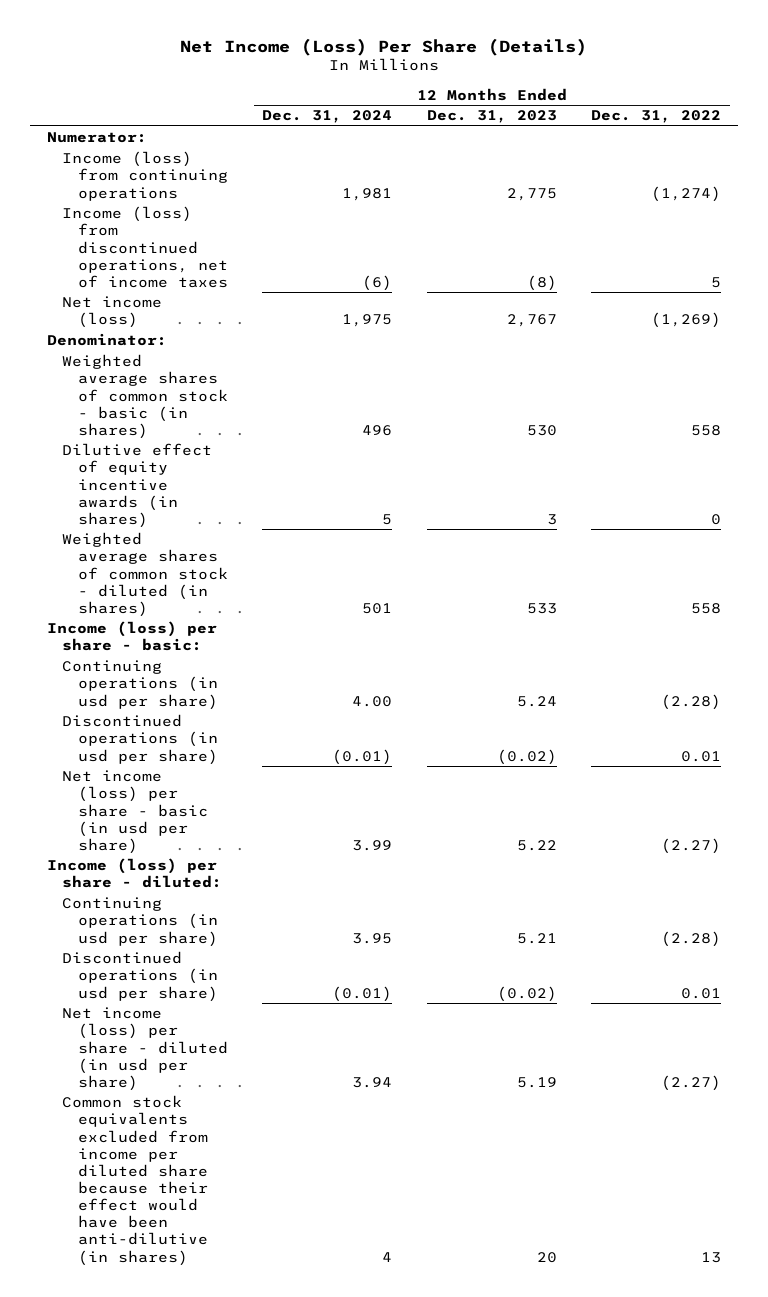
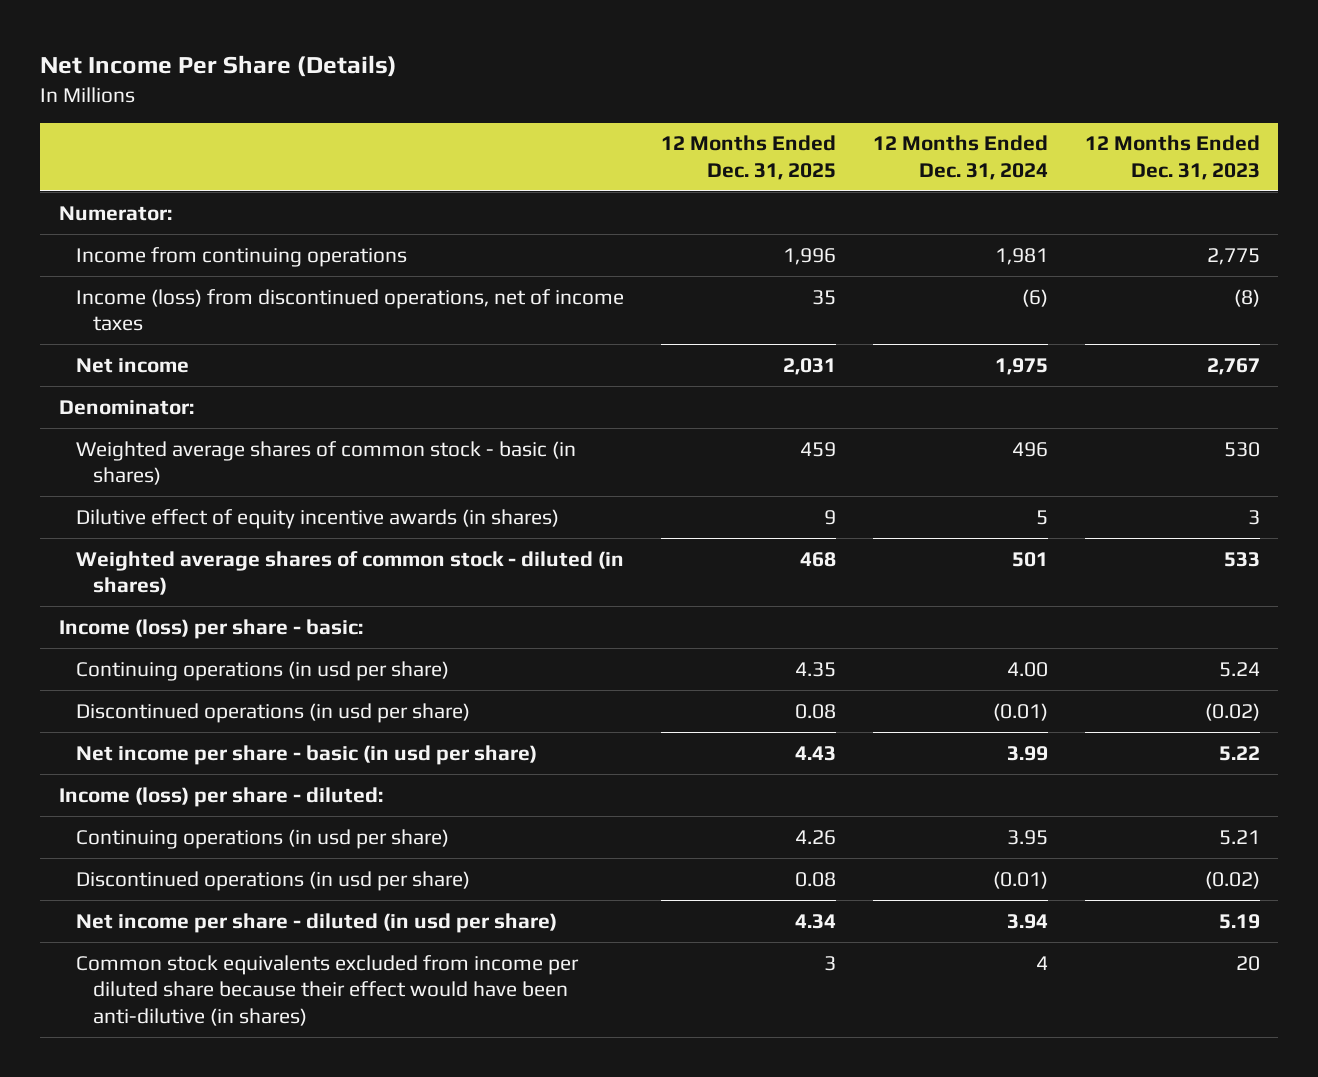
[179,37,587,56] Net Income (Loss) Per Share (Details) -> [40,54,398,77] Net Income Per Share (Details)
[591,110,722,124] Dec. 31, 2022 -> none
none -> [660,135,836,180] 12 Months Ended Dec. 31, 2025
[62,151,229,201] Income (loss) from continuing operations -> [75,246,407,267] Income from continuing operations
[62,296,163,329] Net income (loss) -> [75,357,189,373] Net income
[62,770,209,854] Net income (loss) per share - basic (in usd per share) -> [75,744,537,765] Net income per share - basic (in usd per share)
[62,1007,229,1091] Net income (loss) per share - diluted (in usd per share) -> [75,912,557,933] Net income per share - diluted (in usd per share)

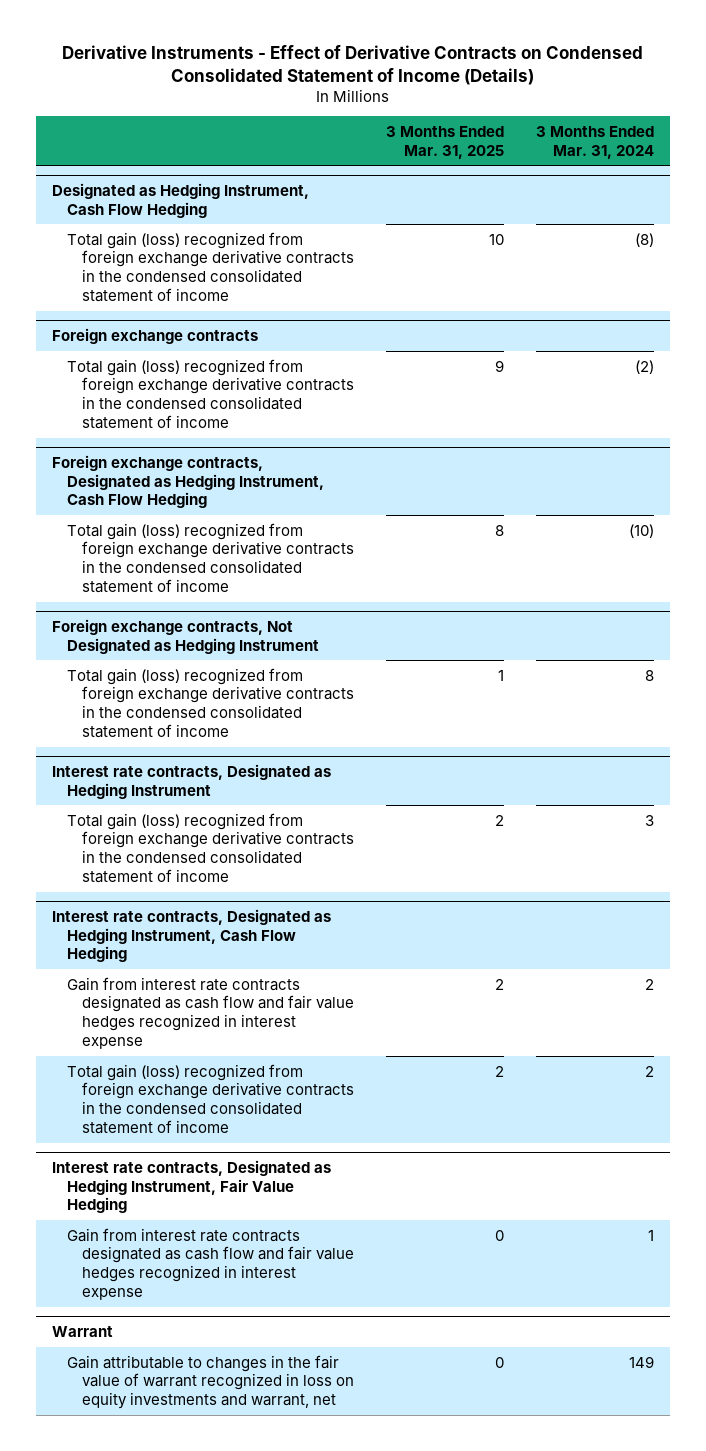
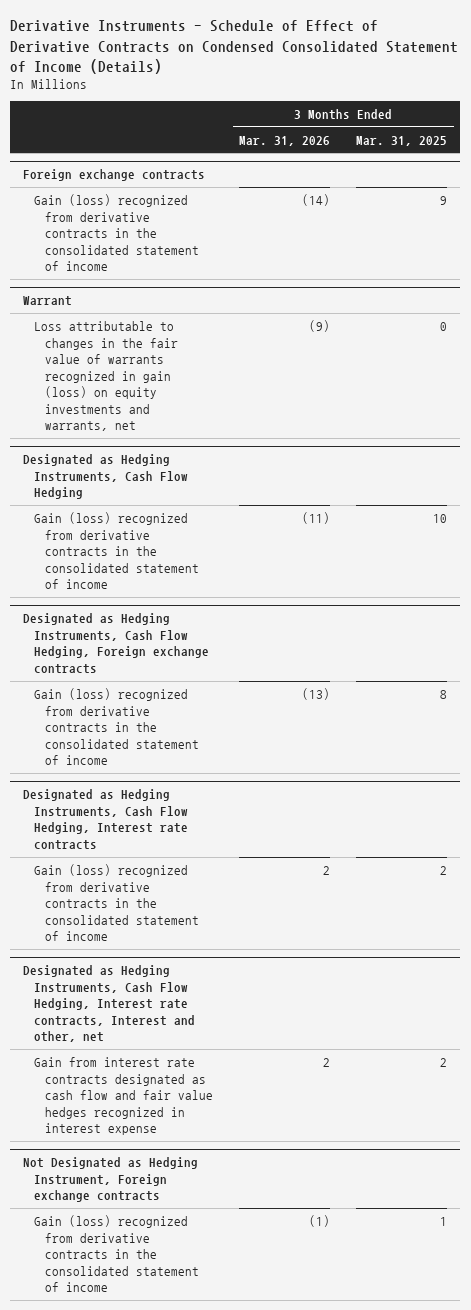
[61,44,643,85] Derivative Instruments - Effect of Derivative Contracts on Condensed Consolidated Statement of Income (Details) -> [10,20,459,74] Derivative Instruments - Schedule of Effect of Derivative Contracts on Condensed Consolidated Statement of Income (Details)
[536,125,655,159] 3 Months Ended Mar. 31, 2024 -> none
none -> [239,135,331,146] Mar. 31, 2026
[51,182,309,218] Designated as Hedging Instrument, Cash Flow Hedging -> none
[66,231,354,302] Total gain (loss) recognized from foreign exchange derivative contracts in the condensed consolidated statement of income -> none
[51,454,324,509] Foreign exchange contracts, Designated as Hedging Instrument, Cash Flow Hedging -> none
[66,522,354,593] Total gain (loss) recognized from foreign exchange derivative contracts in the condensed consolidated statement of income -> none
[51,618,319,654] Foreign exchange contracts, Not Designated as Hedging Instrument -> none
[66,667,354,738] Total gain (loss) recognized from foreign exchange derivative contracts in the condensed consolidated statement of income -> none
[51,763,331,799] Interest rate contracts, Designated as Hedging Instrument -> none
[66,812,354,883] Total gain (loss) recognized from foreign exchange derivative contracts in the condensed consolidated statement of income -> none
[51,908,331,963] Interest rate contracts, Designated as Hedging Instrument, Cash Flow Hedging -> none
[66,976,354,1049] Gain from interest rate contracts designated as cash flow and fair value hedges recognized in interest expense -> none
[66,1063,354,1134] Total gain (loss) recognized from foreign exchange derivative contracts in the condensed consolidated statement of income -> none
[51,1159,331,1214] Interest rate contracts, Designated as Hedging Instrument, Fair Value Hedging -> none
[66,1227,354,1300] Gain from interest rate contracts designated as cash flow and fair value hedges recognized in interest expense -> none
[66,358,354,429] Total gain (loss) recognized from foreign exchange derivative contracts in the condensed consolidated statement of income -> [34,193,200,272] Gain (loss) recognized from derivative contracts in the consolidated statement of income
[66,1354,354,1409] Gain attributable to changes in the fair value of warrant recognized in loss on equity investments and warrant, net -> [34,320,179,432] Loss attributable to changes in the fair value of warrants recognized in gain (loss) on equity investments and warrants, net
none -> [23,454,189,500] Designated as Hedging Instruments, Cash Flow Hedging
none -> [34,511,200,590] Gain (loss) recognized from derivative contracts in the consolidated statement of income
none -> [23,613,210,674] Designated as Hedging Instruments, Cash Flow Hedging, Foreign exchange contracts
none -> [34,687,200,766] Gain (loss) recognized from derivative contracts in the consolidated statement of income
none -> [23,789,189,850] Designated as Hedging Instruments, Cash Flow Hedging, Interest rate contracts
none -> [34,863,200,942] Gain (loss) recognized from derivative contracts in the consolidated statement of income
none -> [23,965,196,1043] Designated as Hedging Instruments, Cash Flow Hedging, Interest rate contracts, Interest and other, net
none -> [34,1056,214,1136] Gain from interest rate contracts designated as cash flow and fair value hedges recognized in interest expense
none -> [23,1157,199,1203] Not Designated as Hedging Instrument, Foreign exchange contracts
none -> [34,1214,200,1293] Gain (loss) recognized from derivative contracts in the consolidated statement of income

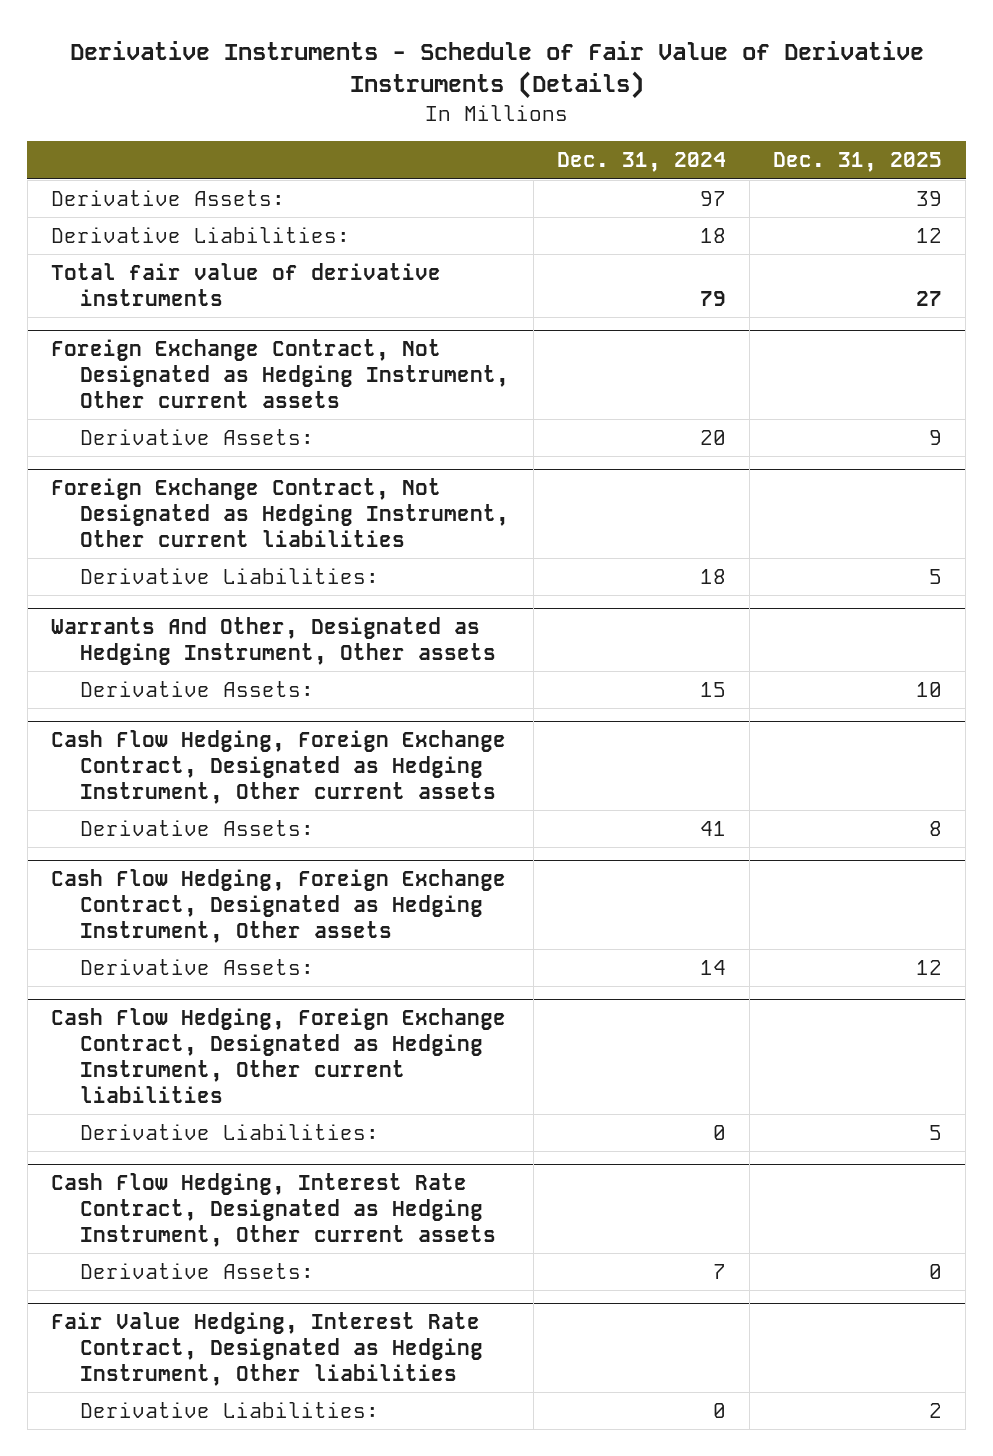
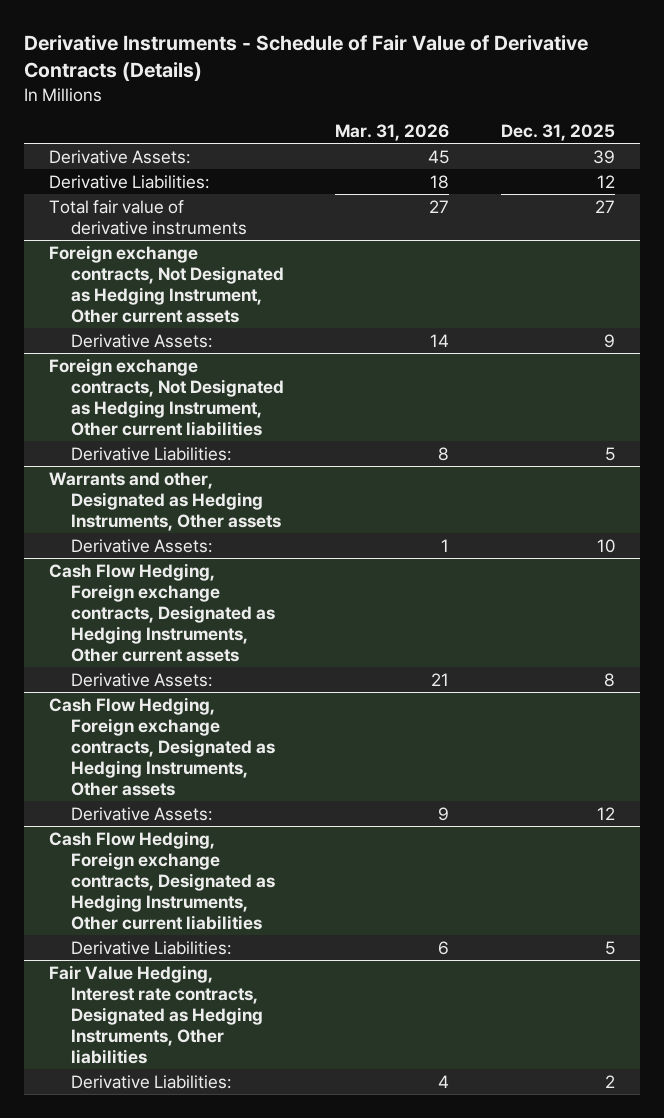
[69,40,924,100] Derivative Instruments - Schedule of Fair Value of Derivative Instruments (Details) -> [23,35,588,82] Derivative Instruments - Schedule of Fair Value of Derivative Contracts (Details)
[556,152,726,173] Dec. 31, 2024 -> none
none -> [335,123,450,141] Mar. 31, 2026
[51,338,510,408] Foreign Exchange Contract, Not Designated as Hedging Instrument, Other current assets -> [49,244,285,323] Foreign exchange contracts, Not Designated as Hedging Instrument, Other current assets
[51,477,510,547] Foreign Exchange Contract, Not Designated as Hedging Instrument, Other current liabilities -> [49,357,285,436] Foreign exchange contracts, Not Designated as Hedging Instrument, Other current liabilities
[51,616,497,665] Warrants And Other, Designated as Hedging Instrument, Other assets -> [49,471,282,531] Warrants and other, Designated as Hedging Instruments, Other assets
[51,729,507,804] Cash Flow Hedging, Foreign Exchange Contract, Designated as Hedging Instrument, Other current assets -> [49,562,276,662] Cash Flow Hedging, Foreign exchange contracts, Designated as Hedging Instruments, Other current assets
[51,868,507,943] Cash Flow Hedging, Foreign Exchange Contract, Designated as Hedging Instrument, Other assets -> [49,696,276,796] Cash Flow Hedging, Foreign exchange contracts, Designated as Hedging Instruments, Other assets
[51,1007,507,1103] Cash Flow Hedging, Foreign Exchange Contract, Designated as Hedging Instrument, Other current liabilities -> [49,830,276,930] Cash Flow Hedging, Foreign exchange contracts, Designated as Hedging Instruments, Other current liabilities
[51,1172,497,1247] Cash Flow Hedging, Interest Rate Contract, Designated as Hedging Instrument, Other current assets -> none
[80,1262,315,1279] Derivative Assets: -> none
[51,1311,484,1386] Fair Value Hedging, Interest Rate Contract, Designated as Hedging Instrument, Other liabilities -> [49,964,264,1064] Fair Value Hedging, Interest rate contracts, Designated as Hedging Instruments, Other liabilities

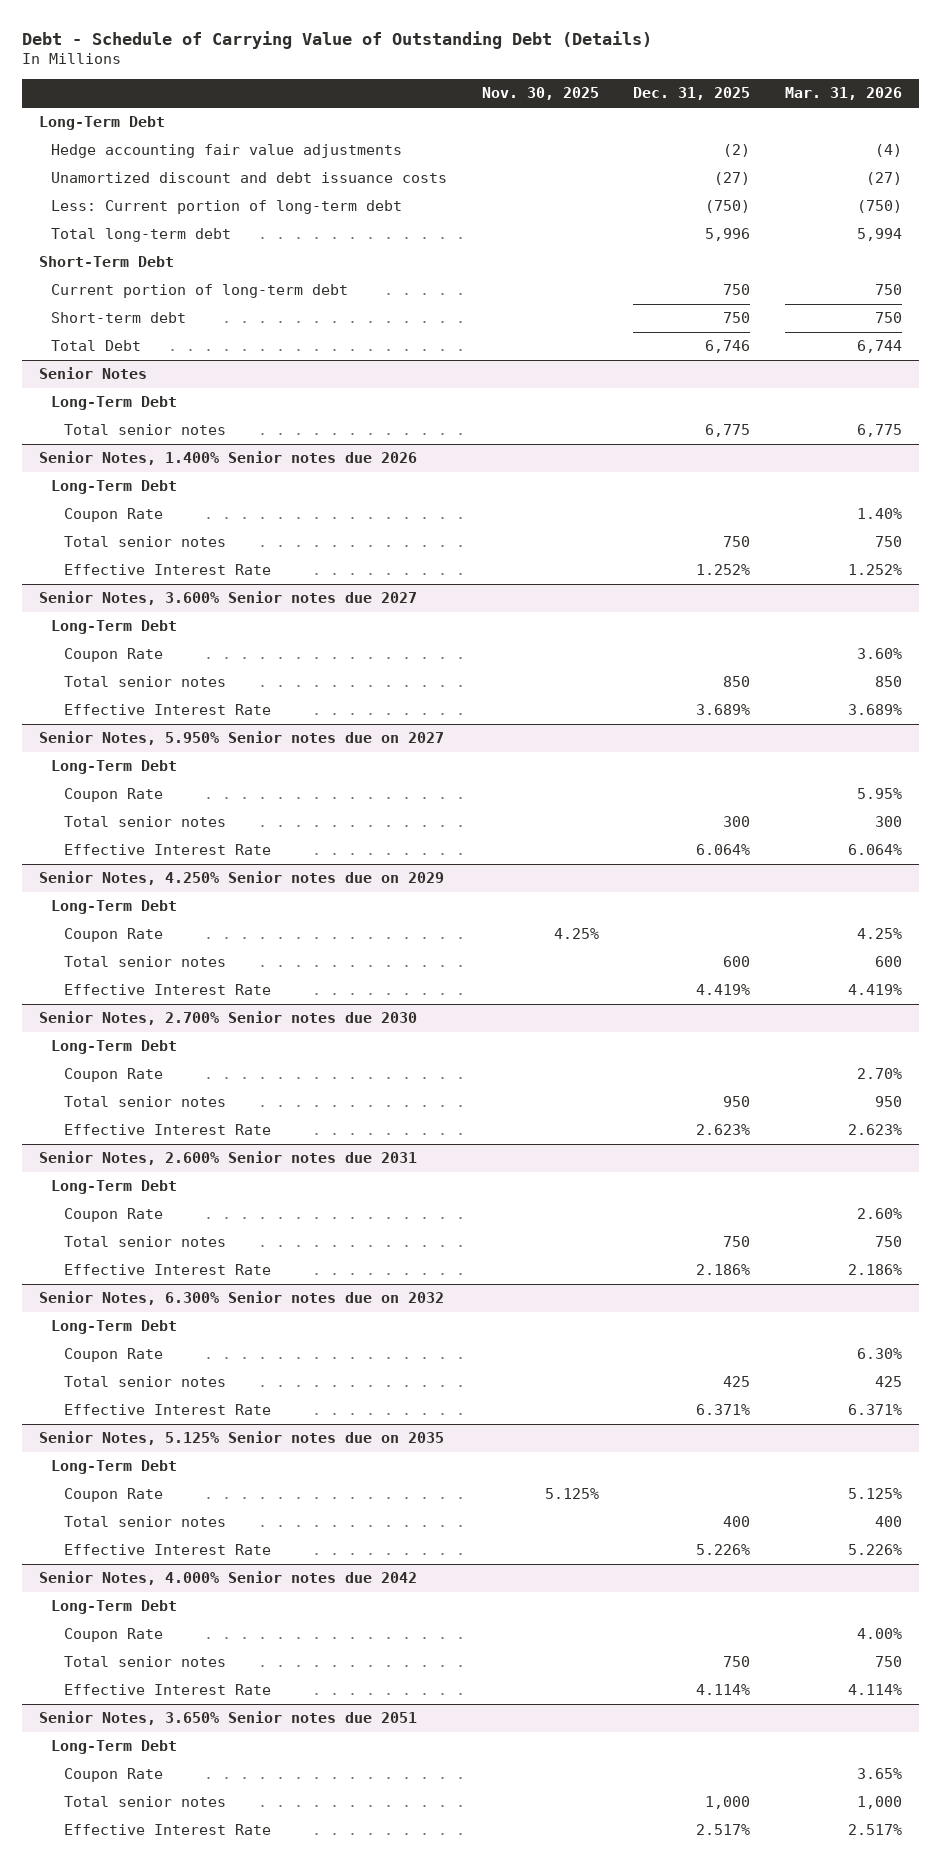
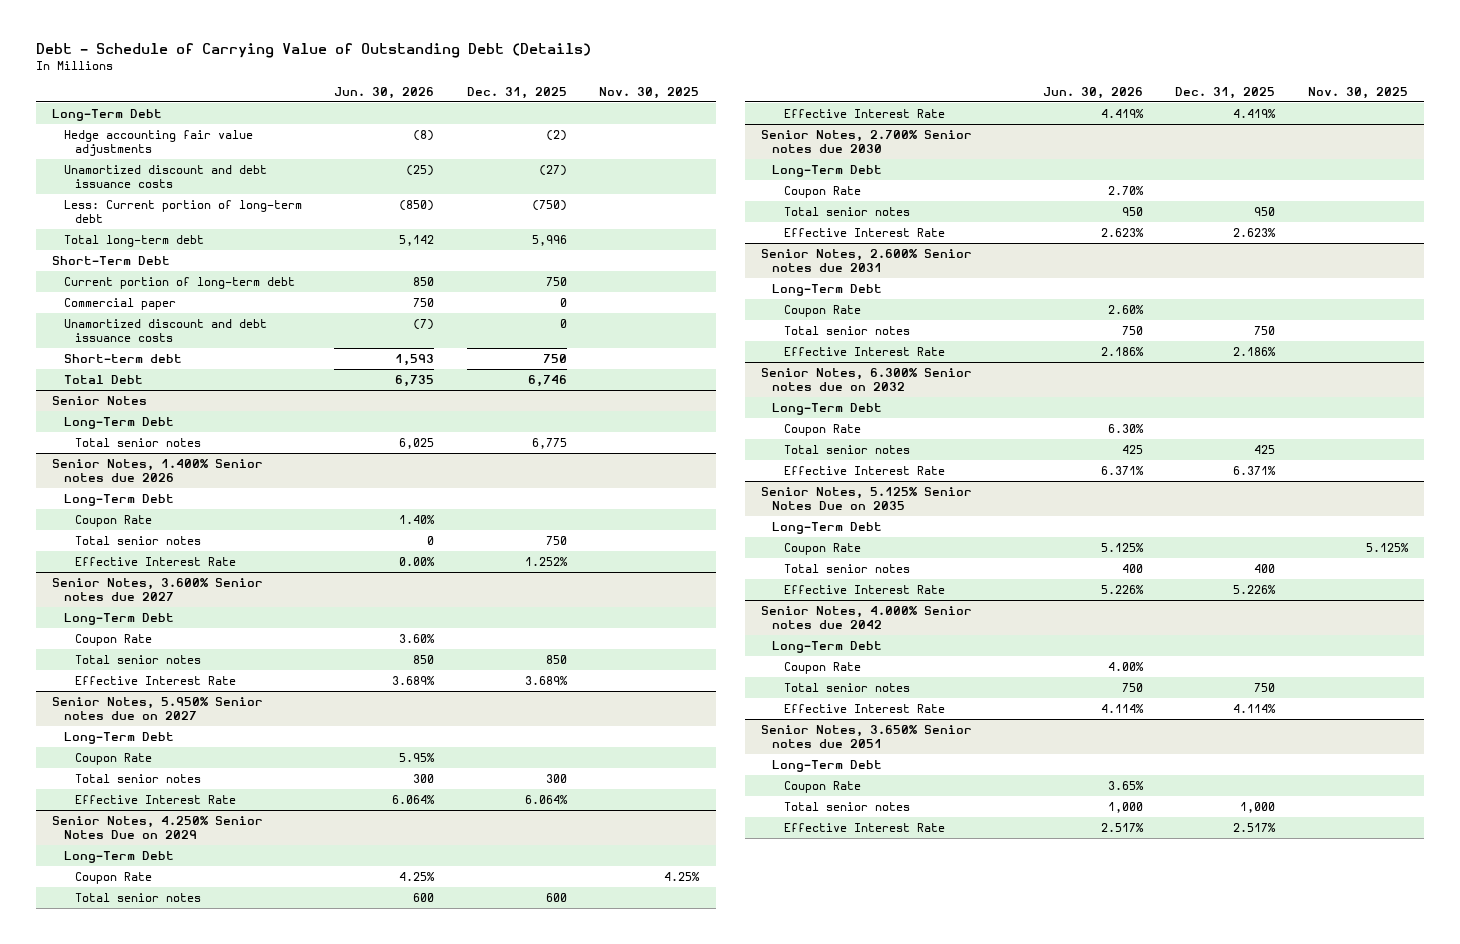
[784,87,902,101] Mar. 31, 2026 -> none
none -> [334,86,435,99] Jun. 30, 2026
none -> [63,297,176,310] Commercial paper
none -> [63,318,267,342] Unamortized discount and debt issuance costs
[39,871,445,886] Senior Notes, 4.250% Senior notes due on 2029 -> [52,815,264,839] Senior Notes, 4.250% Senior Notes Due on 2029
[39,1431,445,1446] Senior Notes, 5.125% Senior notes due on 2035 -> [760,486,972,510] Senior Notes, 5.125% Senior Notes Due on 2035

